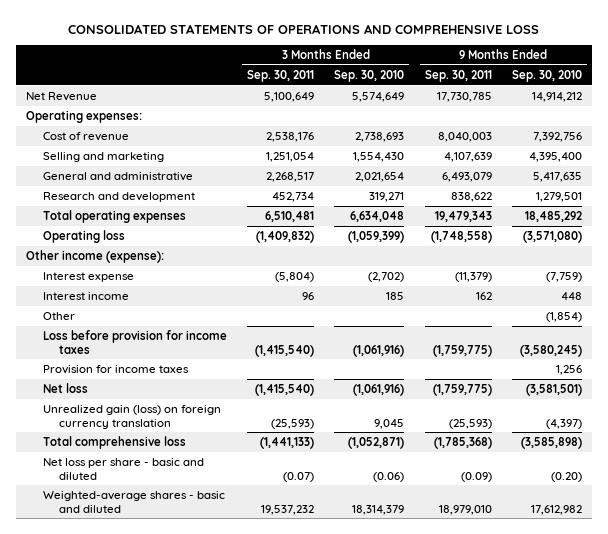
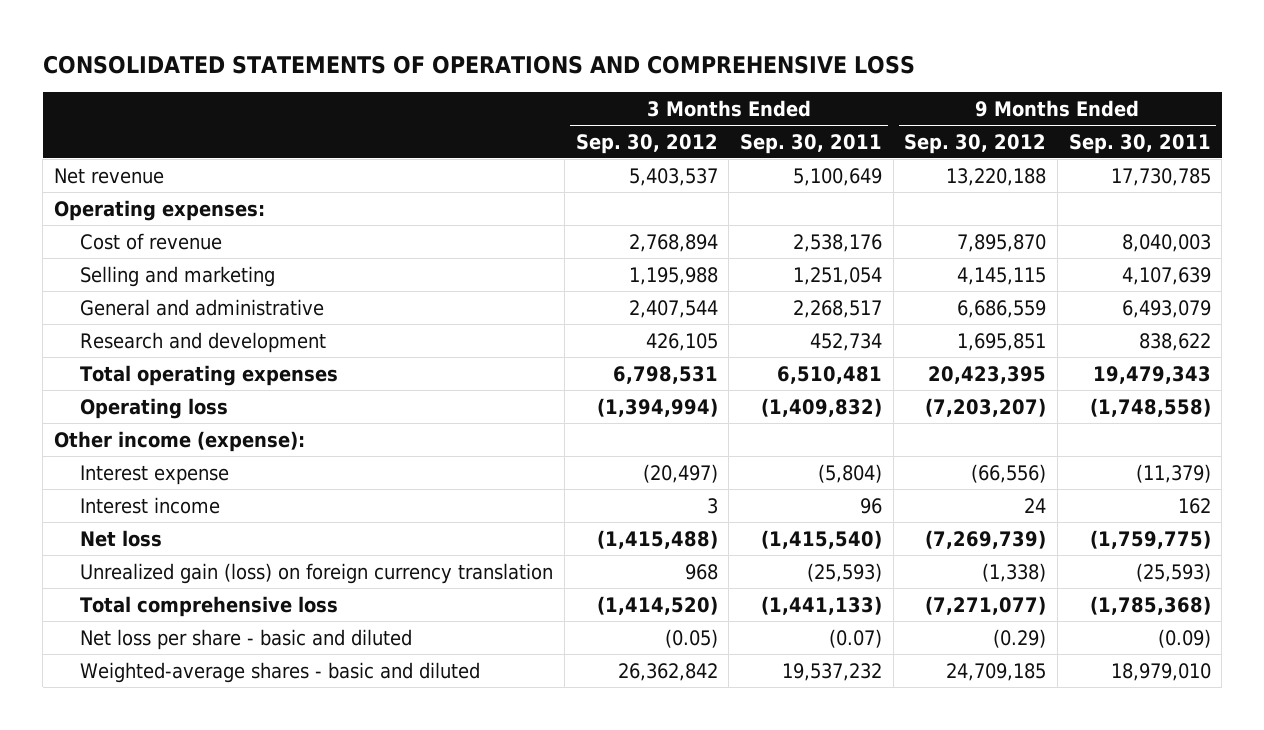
[334,69,405,82] Sep. 30, 2010 -> none
[511,69,582,82] Sep. 30, 2010 -> none
none -> [575,133,718,154] Sep. 30, 2012
none -> [904,133,1047,154] Sep. 30, 2012
[26,91,98,101] Net Revenue -> [53,167,164,184] Net revenue
[42,311,75,320] Other -> none
[42,329,227,354] Loss before provision for income taxes -> none
[42,364,189,374] Provision for income taxes -> none

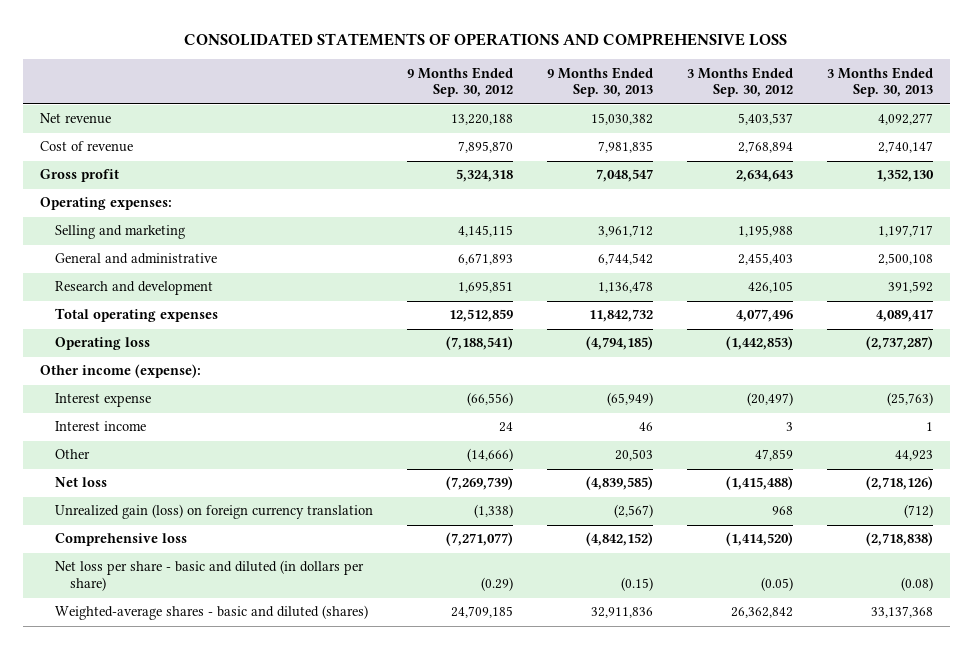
[739,133,882,154] Sep. 30, 2011 -> none
[1068,133,1211,154] Sep. 30, 2011 -> none
none -> [547,66,654,98] 9 Months Ended Sep. 30, 2013
none -> [827,66,934,98] 3 Months Ended Sep. 30, 2013
none -> [39,169,119,183] Gross profit
[53,199,265,221] Operating expenses: -> [39,197,172,211] Operating expenses:
[628,299,718,318] 2,407,544 -> [738,253,794,266] 2,455,403
[957,299,1047,318] 6,686,559 -> [458,253,514,266] 6,671,893
[612,365,718,384] 6,798,531 -> [736,309,794,323] 4,077,496
[928,365,1047,384] 20,423,395 -> [449,309,514,323] 12,512,859
[596,397,718,417] (1,394,994) -> [726,336,794,351] (1,442,853)
[925,397,1047,417] (7,203,207) -> [446,336,514,351] (7,188,541)
none -> [55,449,91,460] Other
[80,595,339,617] Total comprehensive loss -> [55,533,188,547] Comprehensive loss
[80,628,413,650] Net loss per share - basic and diluted -> [55,560,365,592] Net loss per share - basic and diluted (in dollars per share)
[80,661,481,683] Weighted-average shares - basic and diluted -> [55,605,369,621] Weighted-average shares - basic and diluted (shares)

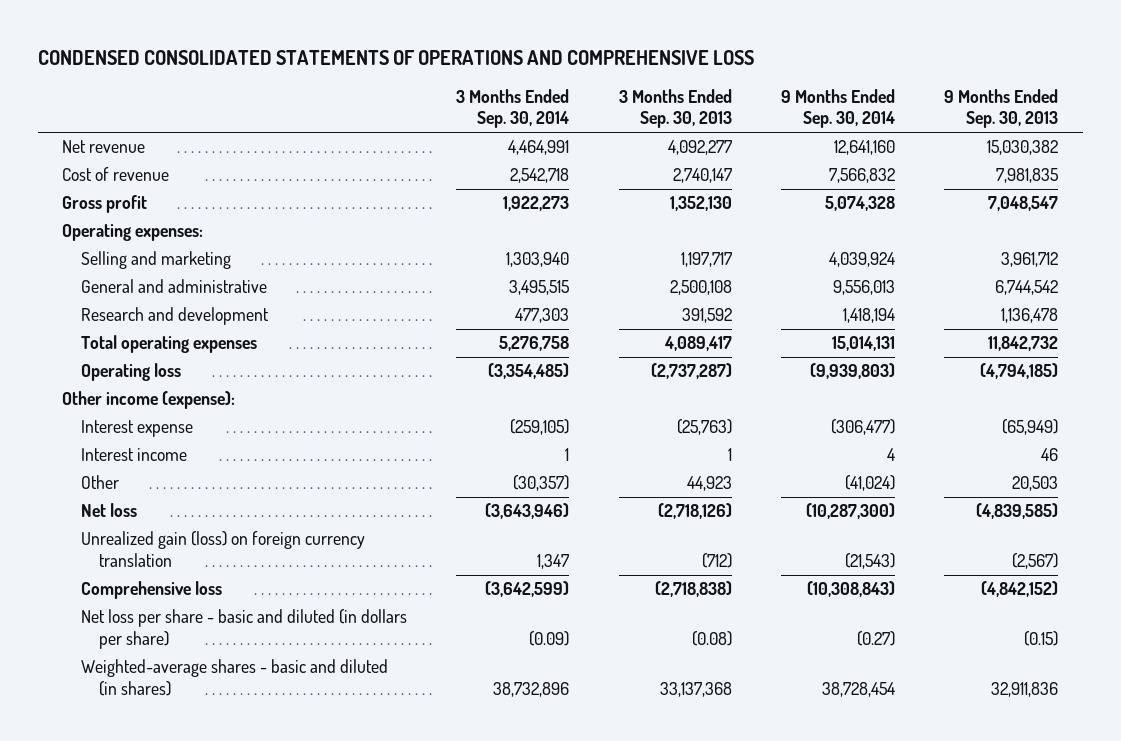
[184,32,788,46] CONSOLIDATED STATEMENTS OF OPERATIONS AND COMPREHENSIVE LOSS -> [37,49,754,65] CONDENSED CONSOLIDATED STATEMENTS OF OPERATIONS AND COMPREHENSIVE LOSS
[407,66,514,98] 9 Months Ended Sep. 30, 2012 -> none
[687,66,794,98] 3 Months Ended Sep. 30, 2012 -> none
none -> [456,88,570,129] 3 Months Ended Sep. 30, 2014
none -> [781,88,896,129] 9 Months Ended Sep. 30, 2014
[55,605,369,621] Weighted-average shares - basic and diluted (shares) -> [80,659,388,696] Weighted-average shares - basic and diluted (in shares)

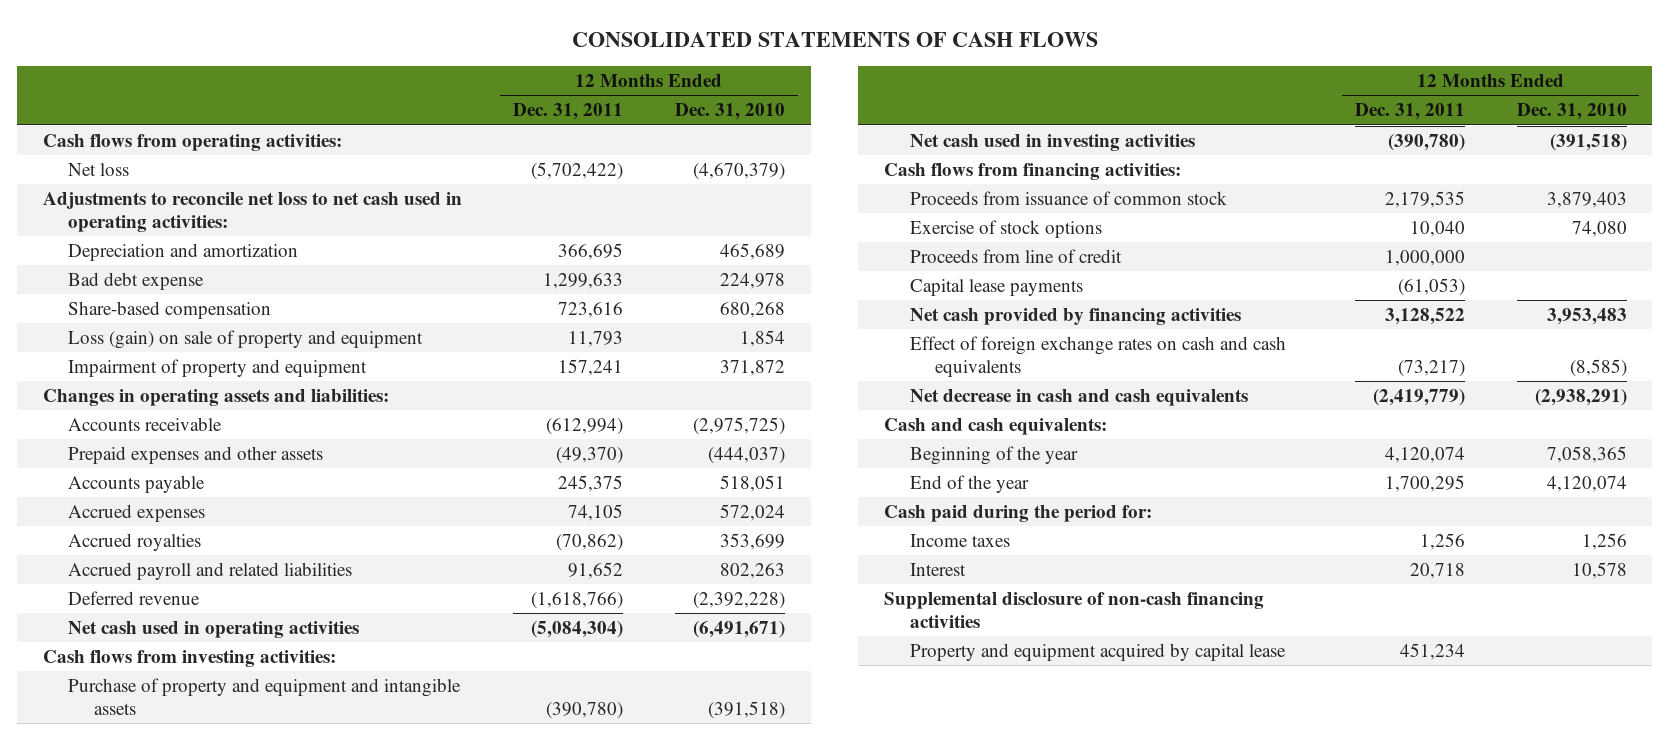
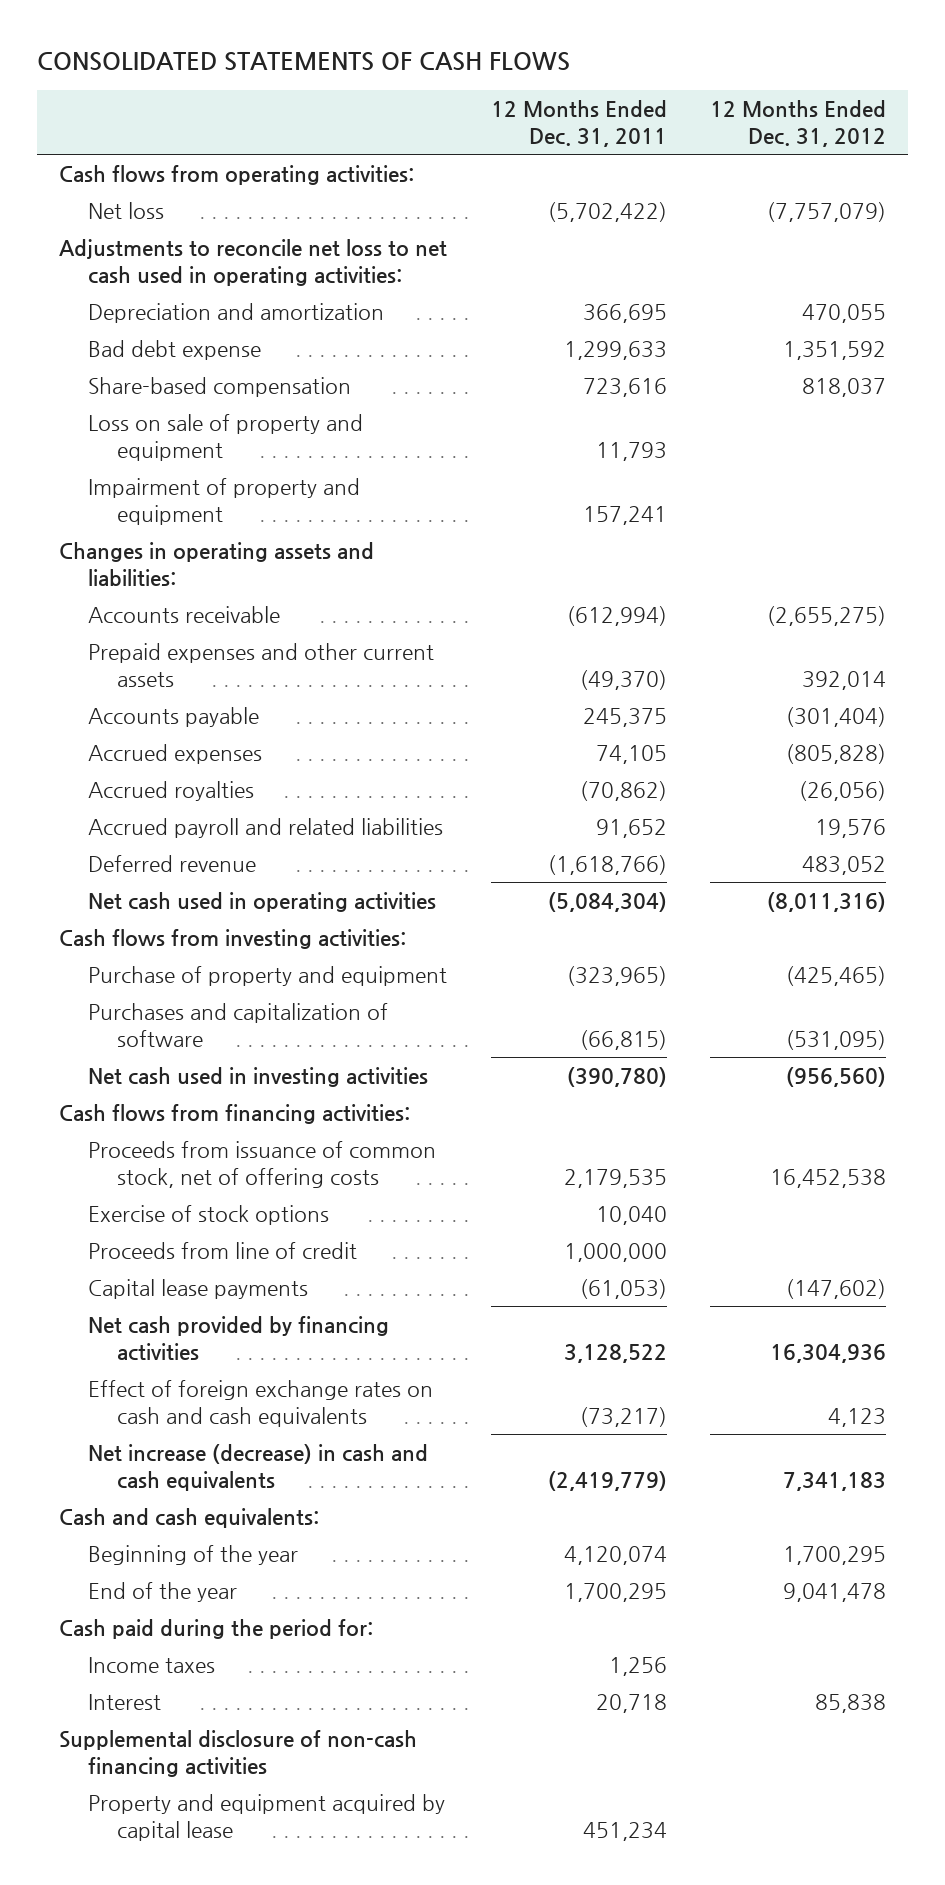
[674,103,785,121] Dec. 31, 2010 -> none
none -> [710,99,887,147] 12 Months Ended Dec. 31, 2012
[68,330,424,350] Loss (gain) on sale of property and equipment -> [87,413,363,461] Loss on sale of property and equipment
[68,446,324,465] Prepaid expenses and other assets -> [87,642,434,687] Prepaid expenses and other current assets
[68,678,462,715] Purchase of property and equipment and intangible assets -> [87,965,447,986] Purchase of property and equipment
[546,701,624,719] (390,780) -> [566,965,667,986] (323,965)
none -> [87,1002,388,1047] Purchases and capitalization of software
[909,191,1227,206] Proceeds from issuance of common stock -> [87,1140,436,1188] Proceeds from issuance of common stock, net of offering costs
[909,389,1248,407] Net decrease in cash and cash equivalents -> [87,1443,428,1491] Net increase (decrease) in cash and cash equivalents

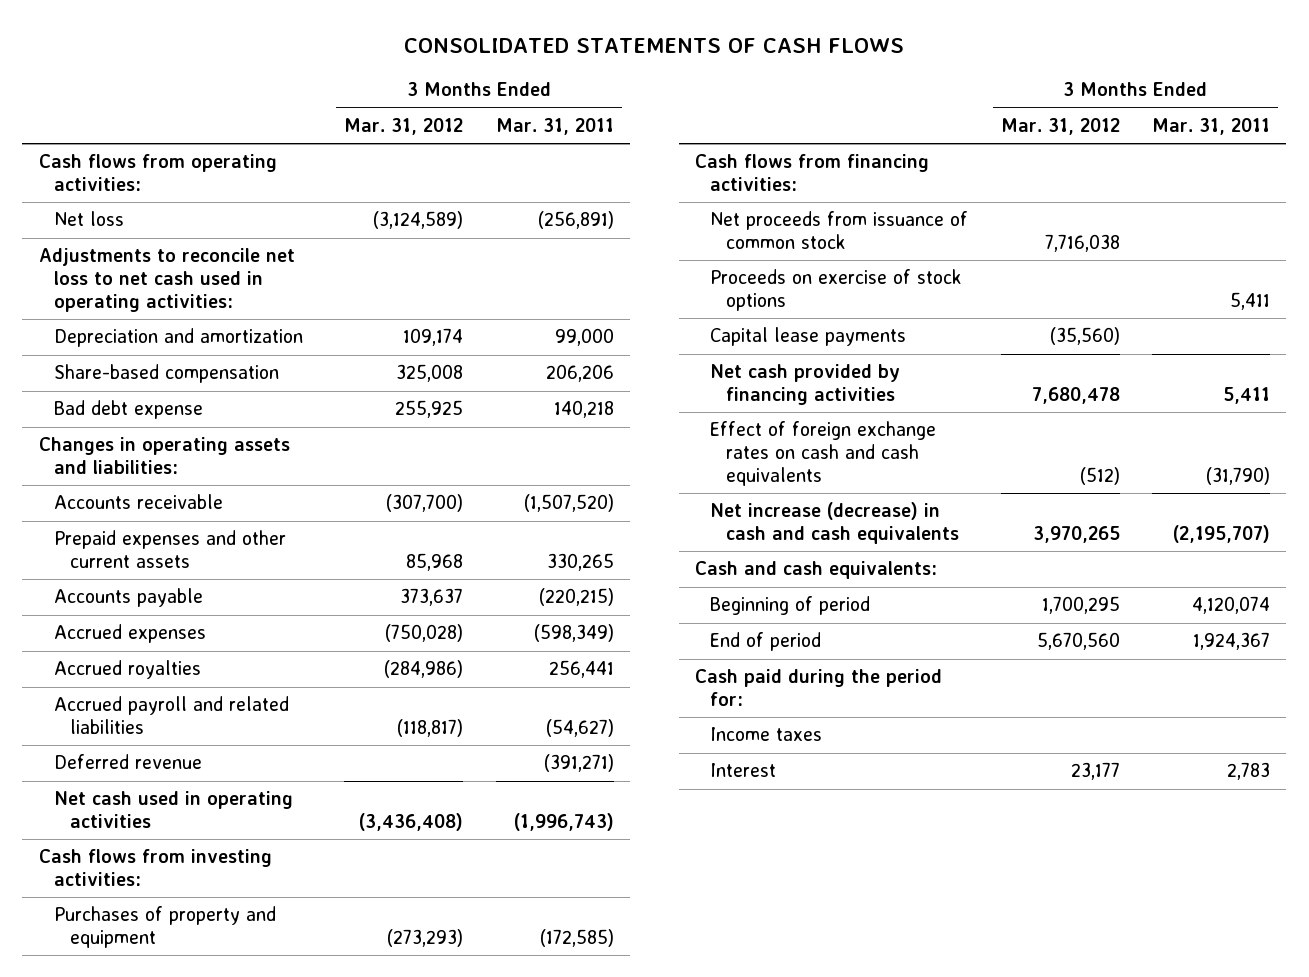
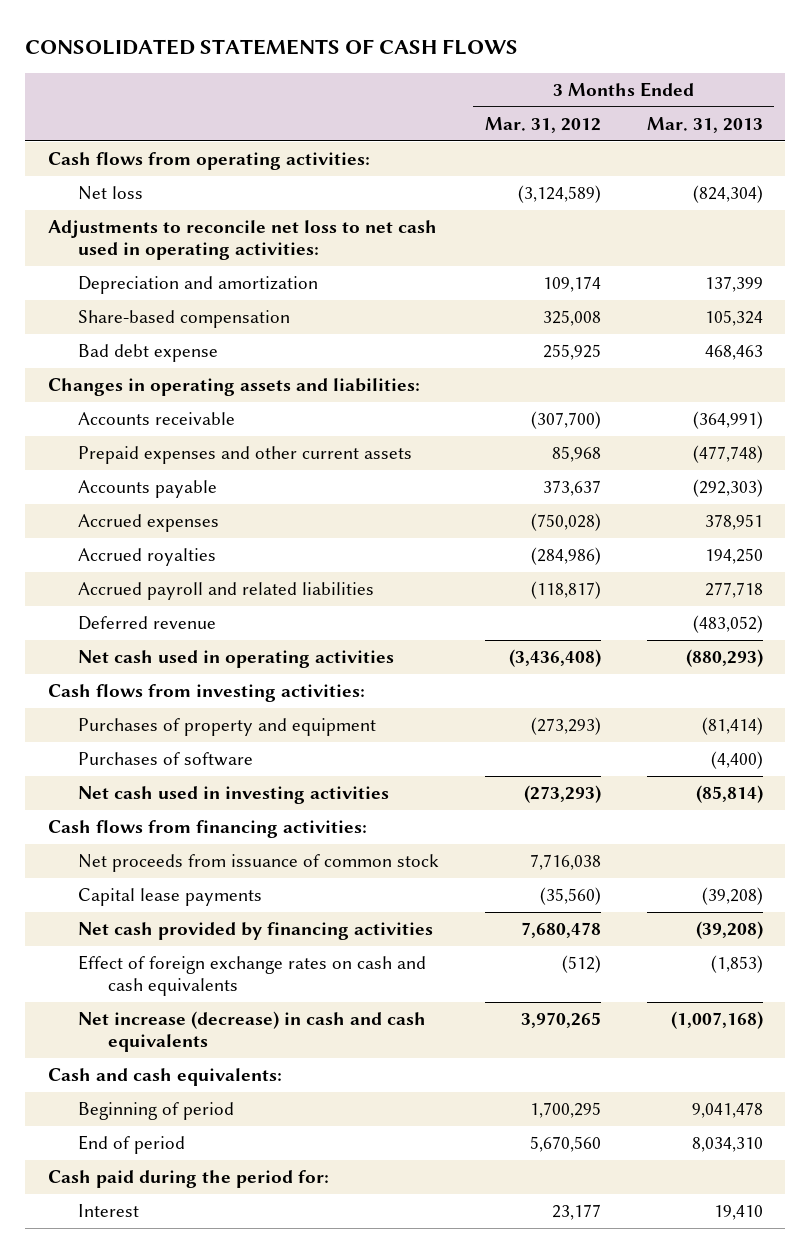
[495,117,614,135] Mar. 31, 2011 -> none
none -> [646,116,763,133] Mar. 31, 2013
none -> [78,751,254,766] Purchases of software
none -> [78,785,390,804] Net cash used in investing activities
[710,269,963,312] Proceeds on exercise of stock options -> none
[710,727,823,742] Income taxes -> none

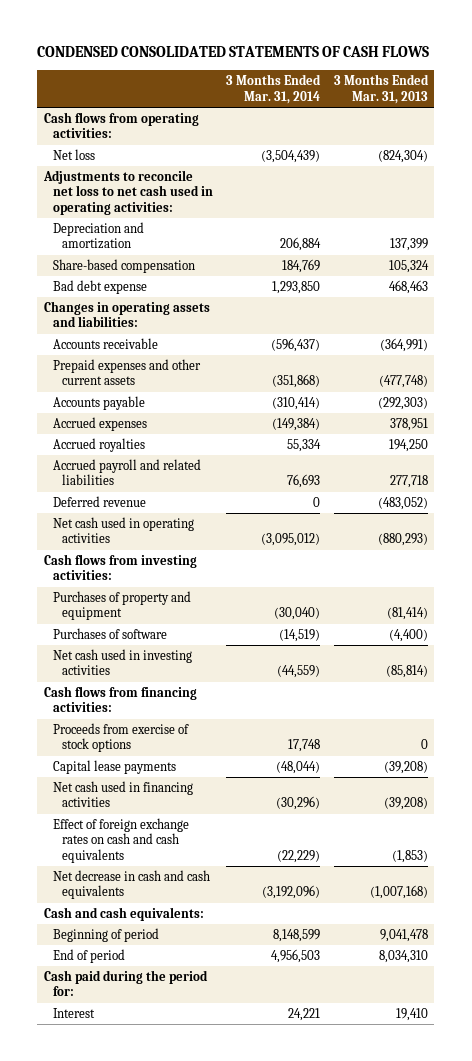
[25,39,519,56] CONSOLIDATED STATEMENTS OF CASH FLOWS -> [37,46,430,58] CONDENSED CONSOLIDATED STATEMENTS OF CASH FLOWS
[484,116,601,133] Mar. 31, 2012 -> none
none -> [226,74,322,104] 3 Months Ended Mar. 31, 2014
[78,853,440,872] Net proceeds from issuance of common stock -> none
none -> [53,723,190,753] Proceeds from exercise of stock options
[78,921,434,940] Net cash provided by financing activities -> [53,781,194,808] Net cash used in financing activities
[78,1010,427,1052] Net increase (decrease) in cash and cash equivalents -> [53,870,211,900] Net decrease in cash and cash equivalents

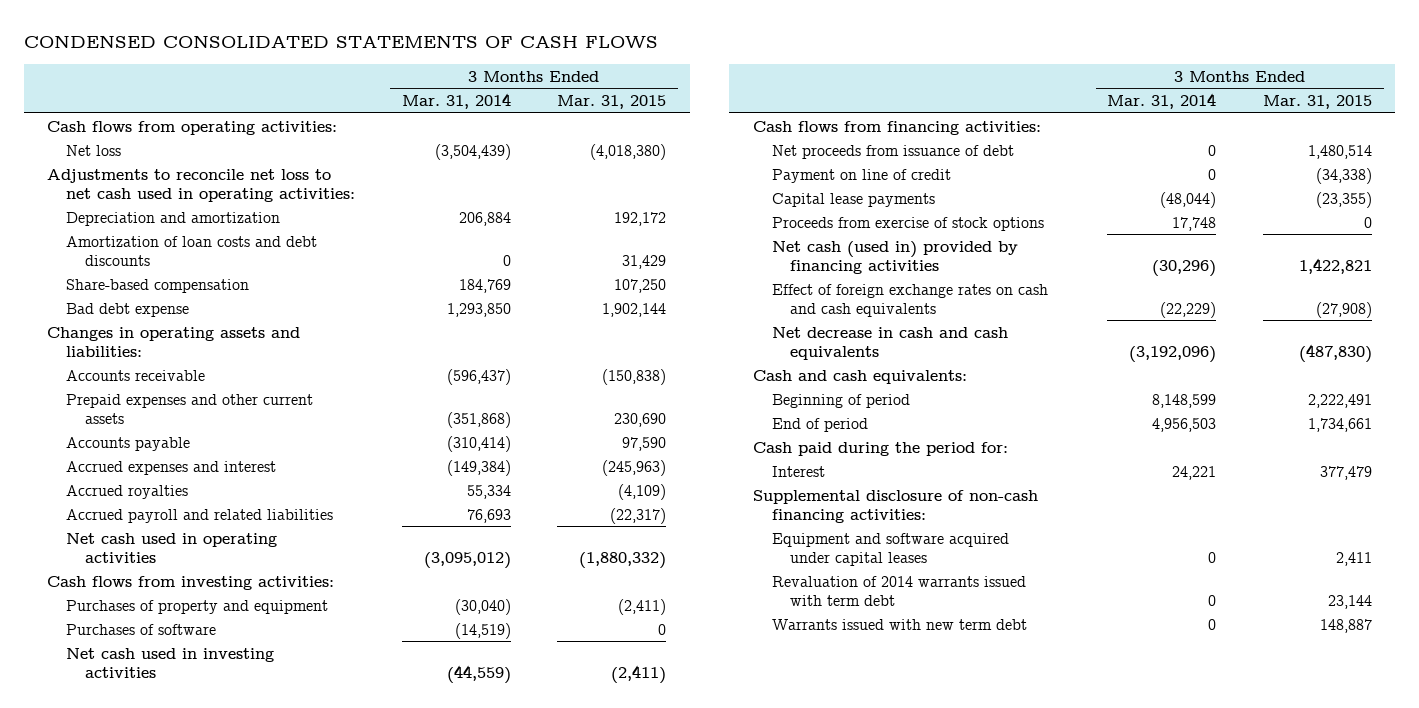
[333,74,429,104] 3 Months Ended Mar. 31, 2013 -> none
none -> [557,95,667,110] Mar. 31, 2015
none -> [66,235,318,266] Amortization of loan costs and debt discounts
[53,417,148,432] Accrued expenses -> [66,460,277,475] Accrued expenses and interest
[53,496,147,508] Deferred revenue -> none
none -> [771,144,1014,159] Net proceeds from issuance of debt
none -> [771,168,951,183] Payment on line of credit
[53,723,190,753] Proceeds from exercise of stock options -> [771,216,1044,231] Proceeds from exercise of stock options
[53,781,194,808] Net cash used in financing activities -> [771,240,1018,274] Net cash (used in) provided by financing activities
none -> [752,489,1038,523] Supplemental disclosure of non-cash financing activities:
none -> [771,532,1009,566] Equipment and software acquired under capital leases
none -> [771,575,1026,606] Revaluation of 2014 warrants issued with term debt
none -> [771,618,1027,630] Warrants issued with new term debt

